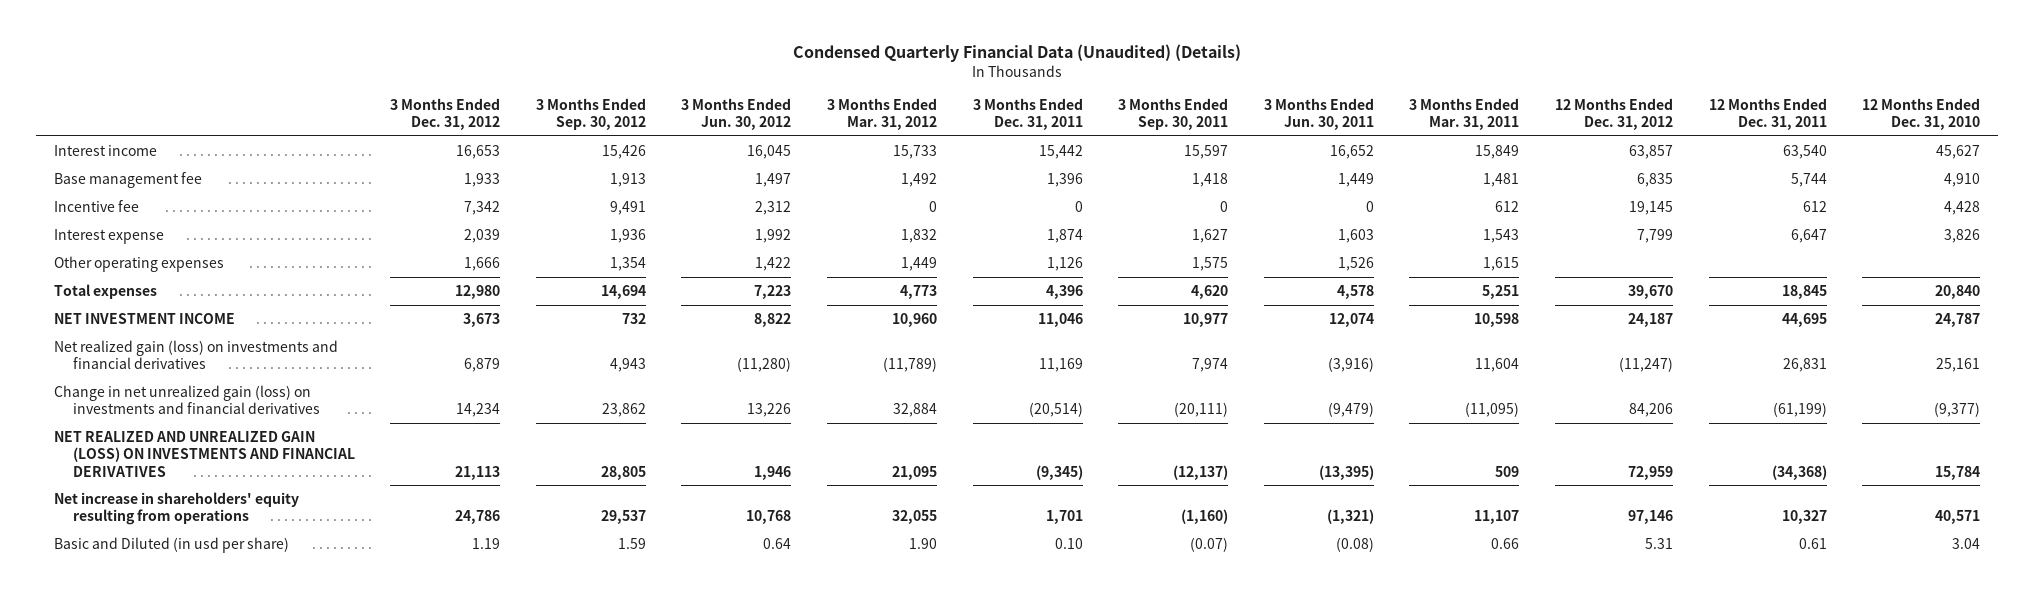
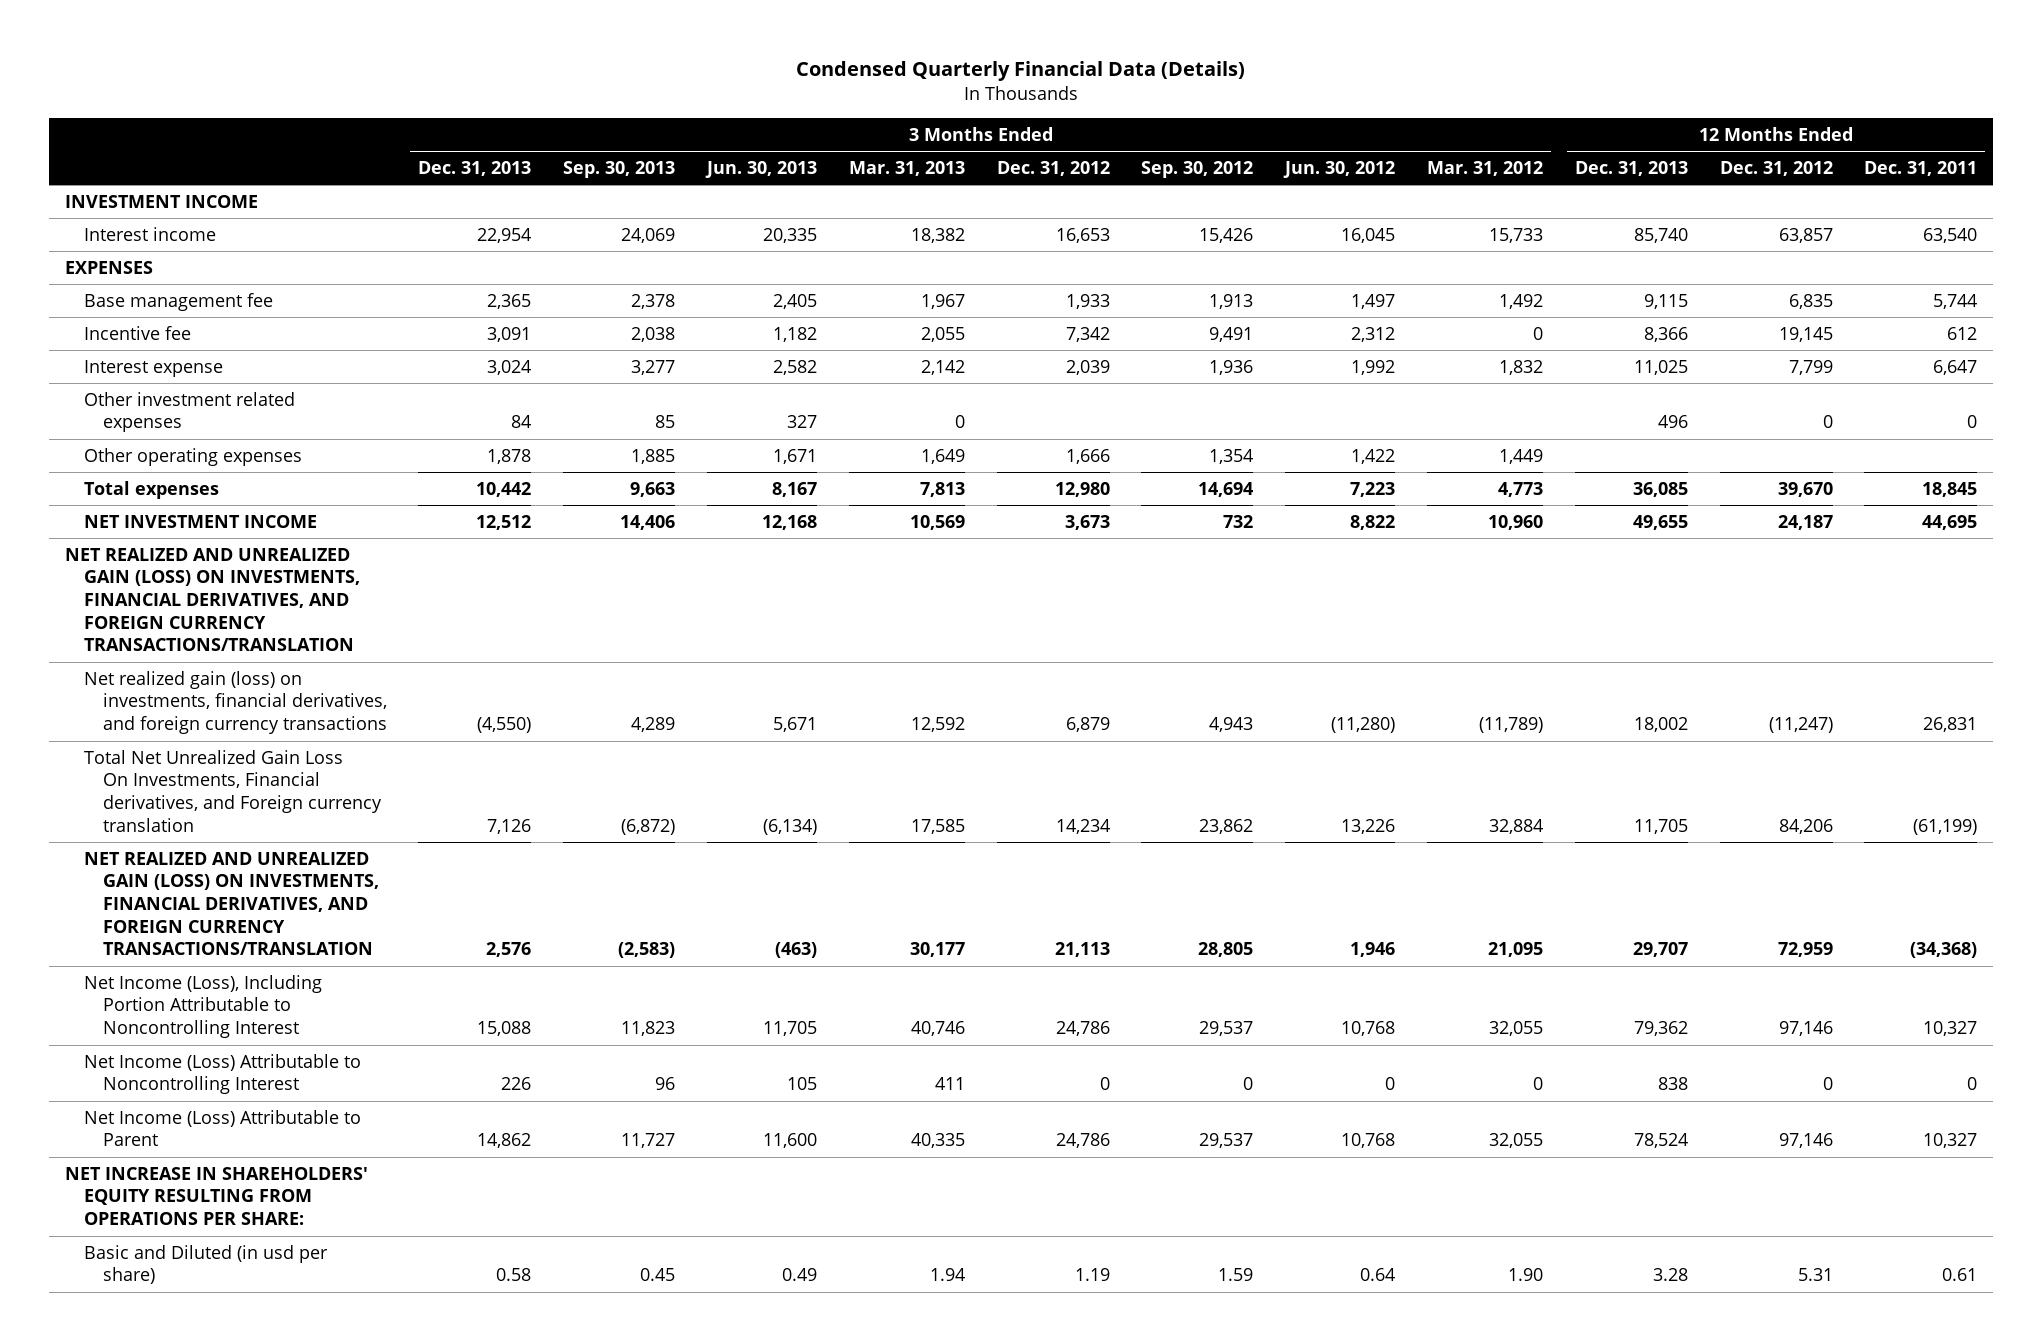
[793,43,1242,62] Condensed Quarterly Financial Data (Unaudited) (Details) -> [796,61,1246,82] Condensed Quarterly Financial Data (Details)
[972,97,1083,131] 3 Months Ended Dec. 31, 2011 -> none
[1118,97,1229,131] 3 Months Ended Sep. 30, 2011 -> none
[1263,97,1374,131] 3 Months Ended Jun. 30, 2011 -> none
[1409,97,1520,131] 3 Months Ended Mar. 31, 2011 -> none
[1862,97,1981,131] 12 Months Ended Dec. 31, 2010 -> none
none -> [418,160,532,176] Dec. 31, 2013
none -> [563,160,676,178] Sep. 30, 2013
none -> [704,160,817,178] Jun. 30, 2013
none -> [848,160,965,176] Mar. 31, 2013
none -> [1574,160,1688,176] Dec. 31, 2013
none -> [65,194,259,208] INVESTMENT INCOME
none -> [65,260,154,274] EXPENSES
none -> [83,391,295,433] Other investment related expenses
none -> [65,547,360,652] NET REALIZED AND UNREALIZED GAIN (LOSS) ON INVESTMENTS, FINANCIAL DERIVATIVES, AND FOREIGN CURRENCY TRANSACTIONS/TRANSLATION
[53,339,338,370] Net realized gain (loss) on investments and financial derivatives -> [83,670,387,735] Net realized gain (loss) on investments, financial derivatives, and foreign currency transactions
[53,384,320,415] Change in net unrealized gain (loss) on investments and financial derivatives -> [83,749,382,832] Total Net Unrealized Gain Loss On Investments, Financial derivatives, and Foreign currency translation
[53,430,355,477] NET REALIZED AND UNREALIZED GAIN (LOSS) ON INVESTMENTS AND FINANCIAL DERIVATIVES -> [83,851,379,956] NET REALIZED AND UNREALIZED GAIN (LOSS) ON INVESTMENTS, FINANCIAL DERIVATIVES, AND FOREIGN CURRENCY TRANSACTIONS/TRANSLATION
none -> [83,974,322,1039] Net Income (Loss), Including Portion Attributable to Noncontrolling Interest
none -> [83,1053,361,1095] Net Income (Loss) Attributable to Noncontrolling Interest
[53,491,299,526] Net increase in shareholders' equity resulting from operations -> [83,1109,361,1147] Net Income (Loss) Attributable to Parent
none -> [65,1166,369,1226] NET INCREASE IN SHAREHOLDERS' EQUITY RESULTING FROM OPERATIONS PER SHARE:

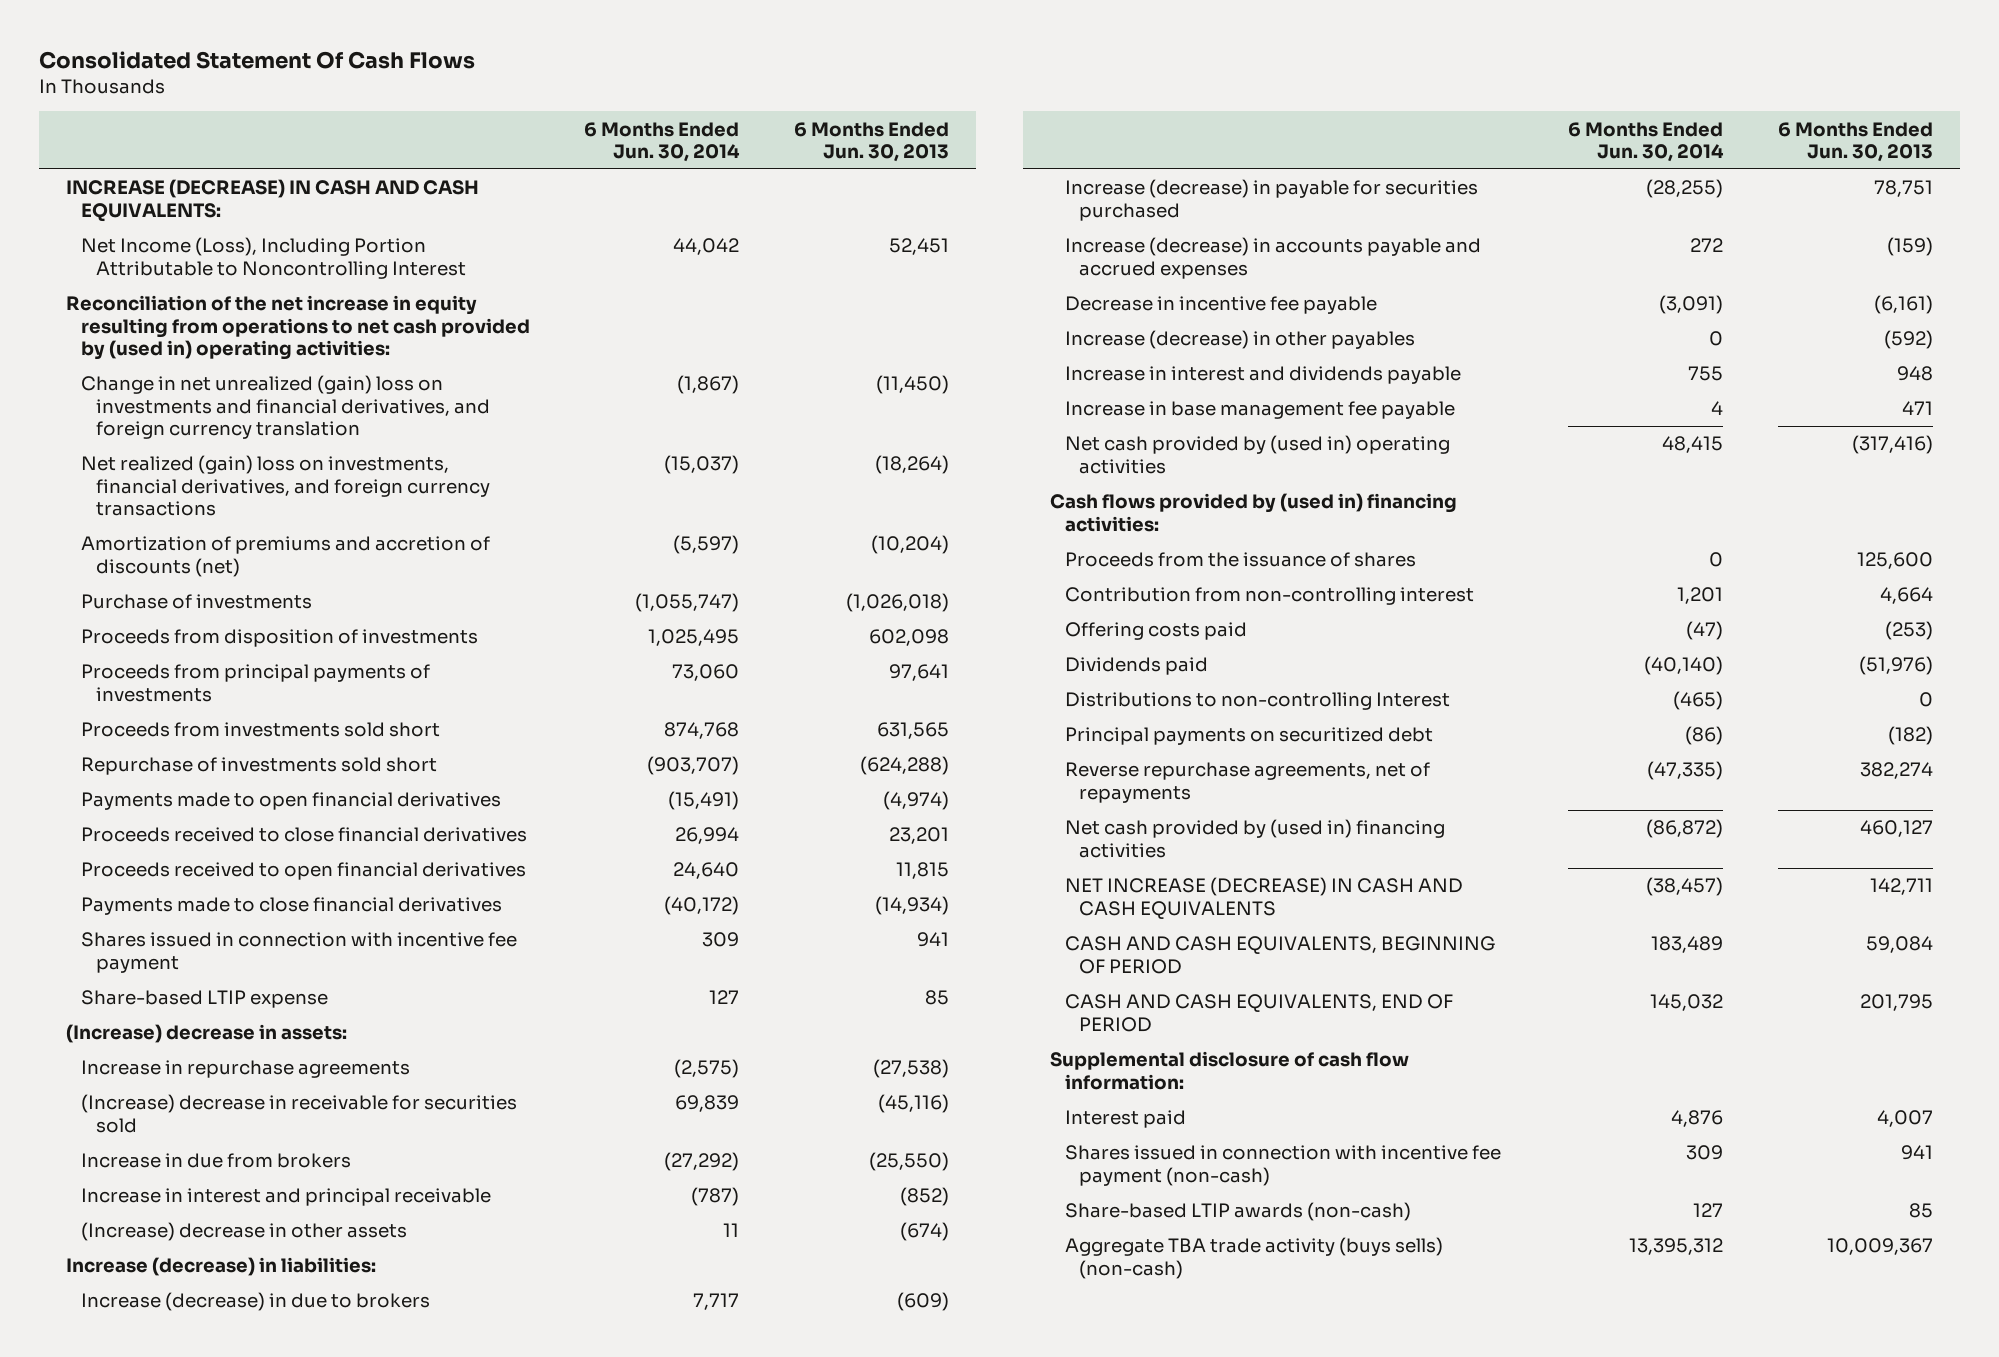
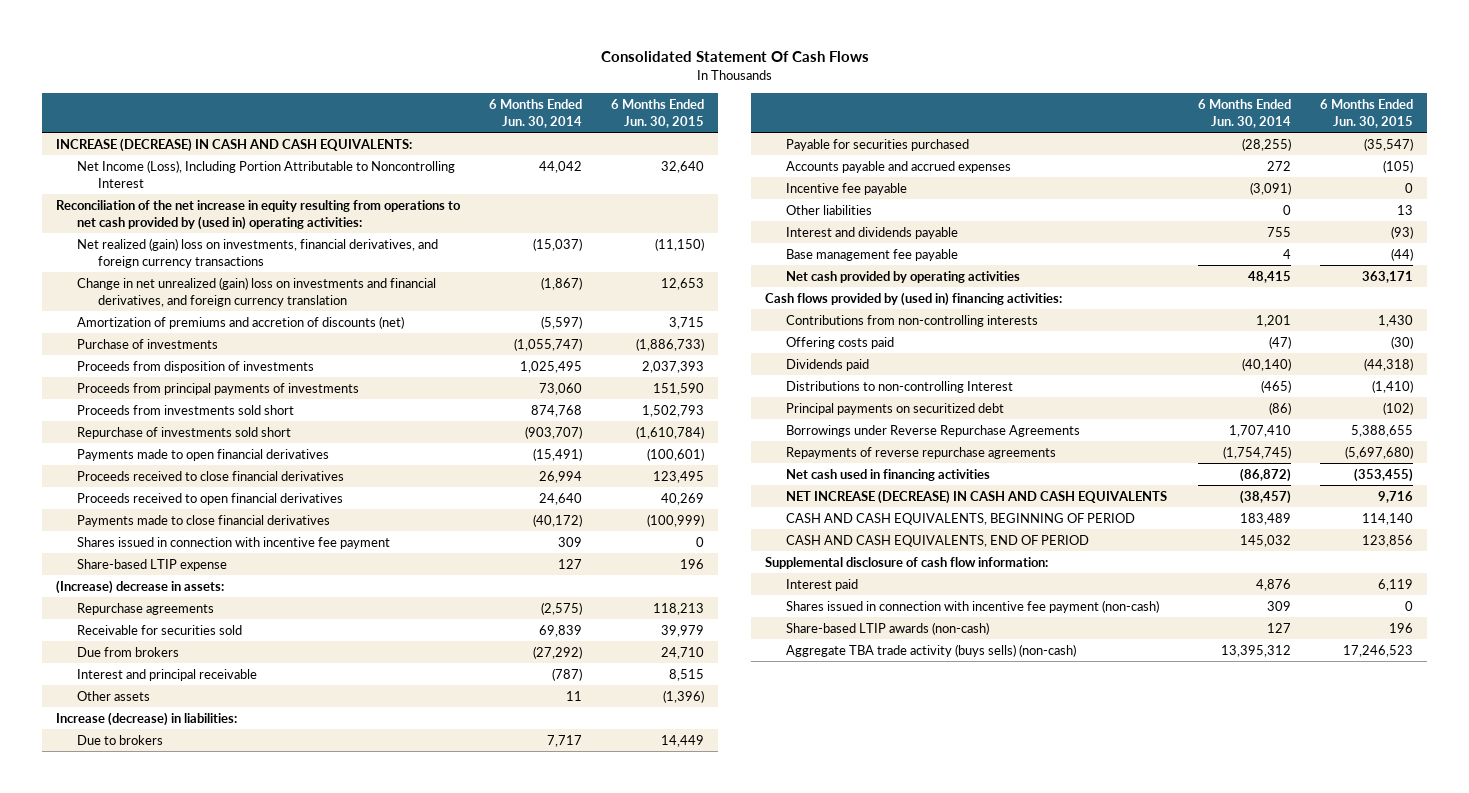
[793,121,949,163] 6 Months Ended Jun. 30, 2013 -> none
none -> [610,98,704,128] 6 Months Ended Jun. 30, 2015
[80,375,490,440] Change in net unrealized (gain) loss on investments and financial derivatives, and foreign currency translation -> [77,276,437,307] Change in net unrealized (gain) loss on investments and financial derivatives, and foreign currency translation
[80,1060,410,1079] Increase in repurchase agreements -> [77,602,215,615] Repurchase agreements
[80,1094,517,1133] (Increase) decrease in receivable for securities sold -> [77,624,243,635] Receivable for securities sold
[80,1153,351,1169] Increase in due from brokers -> [77,646,180,657] Due from brokers
[80,1188,491,1207] Increase in interest and principal receivable -> [77,668,258,681] Interest and principal receivable
[80,1222,407,1242] (Increase) decrease in other assets -> [77,690,151,701] Other assets
[80,1292,430,1312] Increase (decrease) in due to brokers -> [77,734,164,745] Due to brokers
[1064,179,1478,221] Increase (decrease) in payable for securities purchased -> [786,138,970,151] Payable for securities purchased
[1064,237,1481,279] Increase (decrease) in accounts payable and accrued expenses -> [786,160,1012,173] Accounts payable and accrued expenses
[1064,296,1377,315] Decrease in incentive fee payable -> [786,182,908,195] Incentive fee payable
[1064,330,1415,350] Increase (decrease) in other payables -> [786,204,873,215] Other liabilities
[1064,366,1461,385] Increase in interest and dividends payable -> [786,226,959,239] Interest and dividends payable
[1064,401,1455,420] Increase in base management fee payable -> [786,248,959,261] Base management fee payable
[1064,435,1450,474] Net cash provided by (used in) operating activities -> [786,270,1021,283] Net cash provided by operating activities
[1064,552,1416,568] Proceeds from the issuance of shares -> none
[1064,587,1474,606] Contribution from non-controlling interest -> [786,314,1039,327] Contributions from non-controlling interests
none -> [786,424,1081,437] Borrowings under Reverse Repurchase Agreements
[1064,762,1430,803] Reverse repurchase agreements, net of repayments -> [786,446,1057,459] Repayments of reverse repurchase agreements
[1647,761,1724,781] (47,335) -> [1223,445,1292,459] (1,754,745)
[1064,819,1445,858] Net cash provided by (used in) financing activities -> [786,468,991,481] Net cash used in financing activities

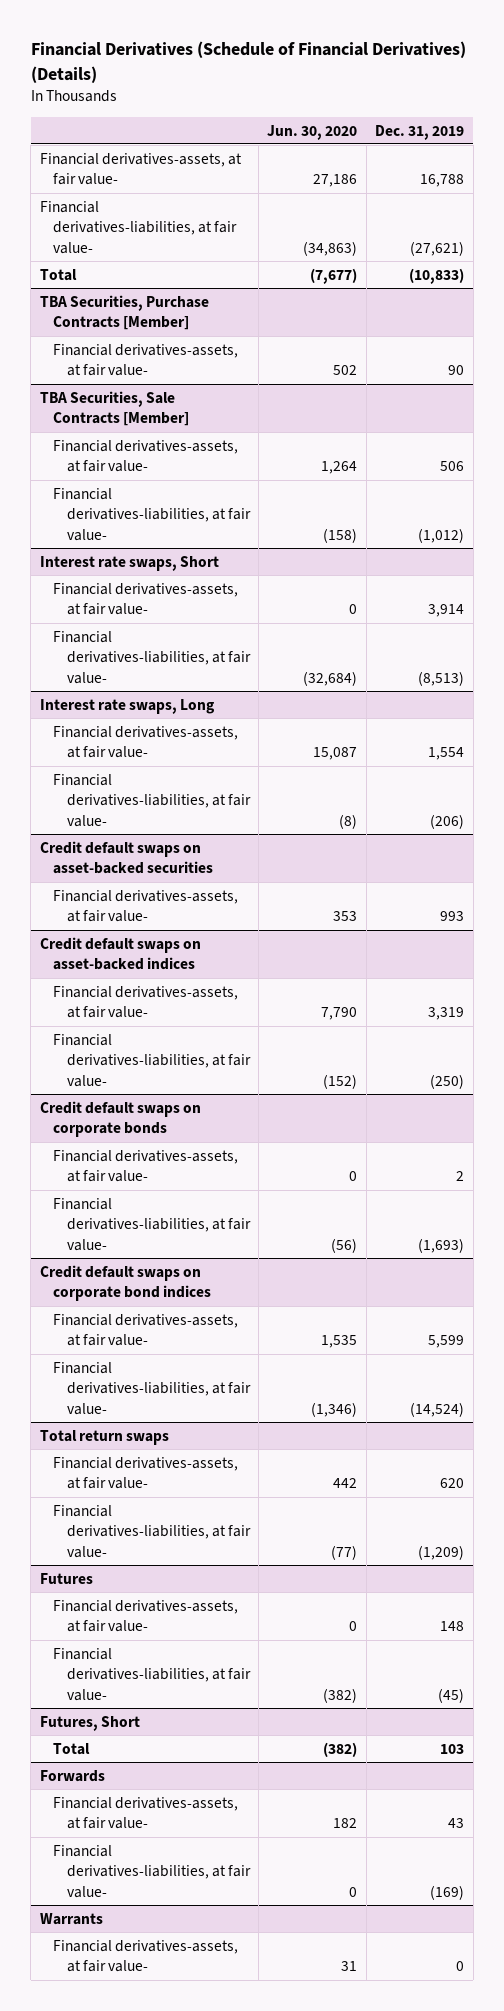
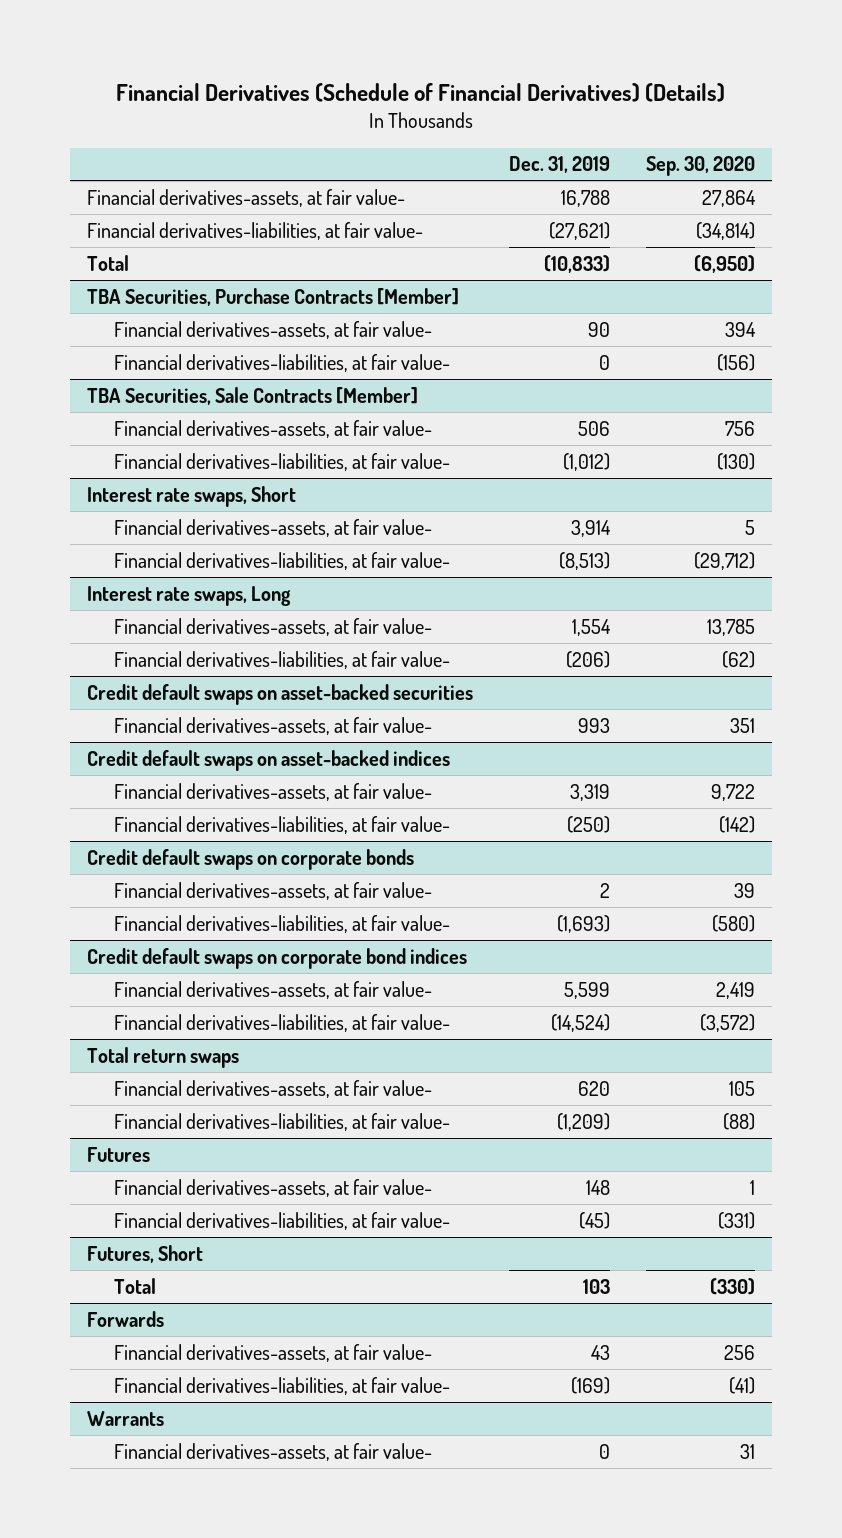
[267,124,358,140] Jun. 30, 2020 -> none
none -> [645,156,755,177] Sep. 30, 2020
none -> [114,353,451,372] Financial derivatives-liabilities, at fair value-

